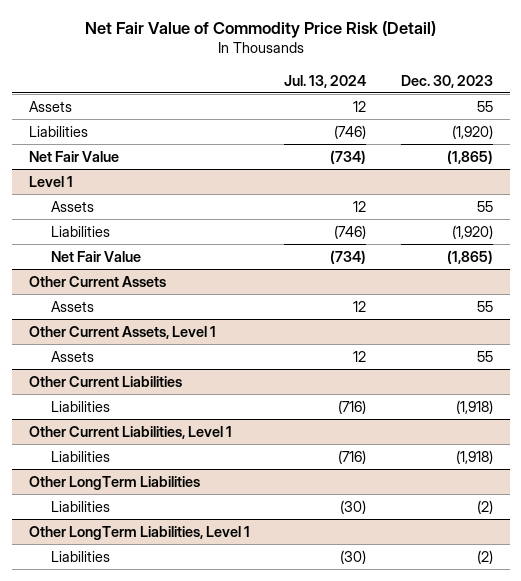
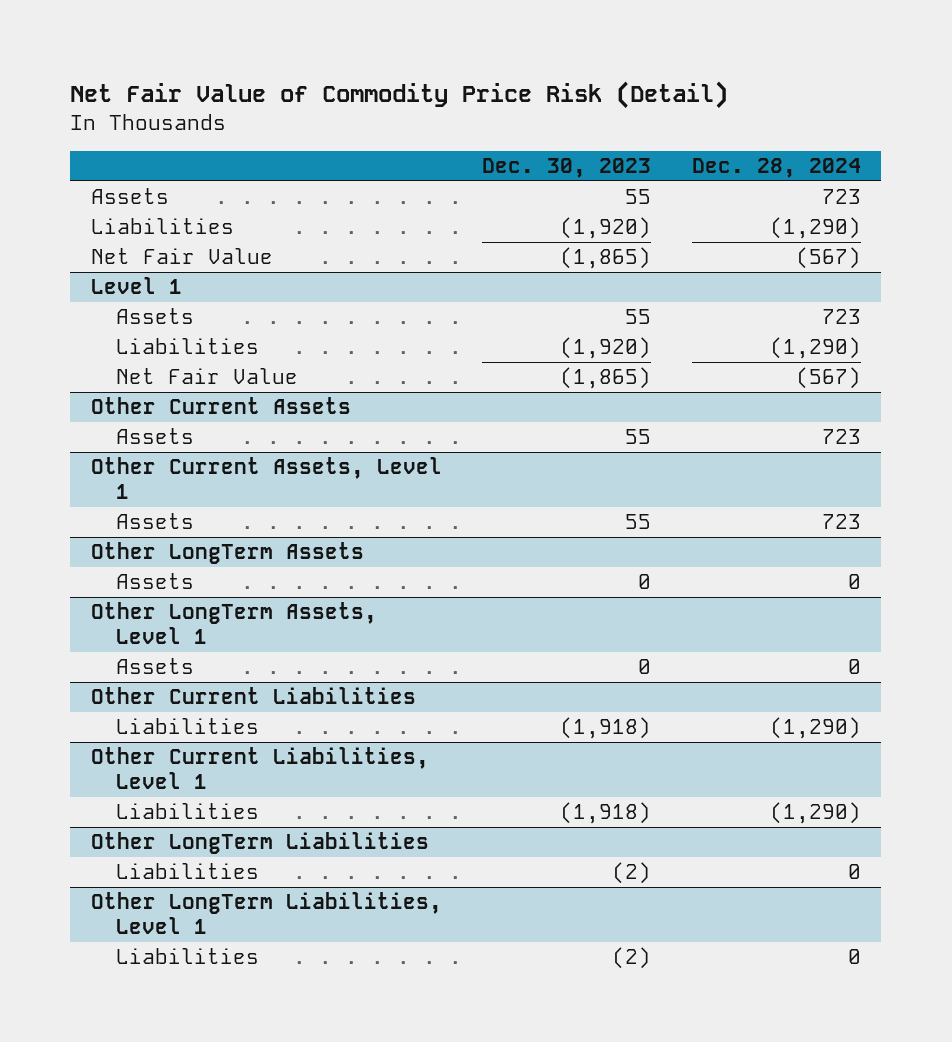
[284,74,367,88] Jul. 13, 2024 -> none
none -> [691,157,861,178] Dec. 28, 2024
none -> [90,542,364,565] Other LongTerm Assets
none -> [116,573,195,590] Assets
none -> [90,602,377,644] Other LongTerm Assets, Level 1
none -> [116,658,195,675] Assets

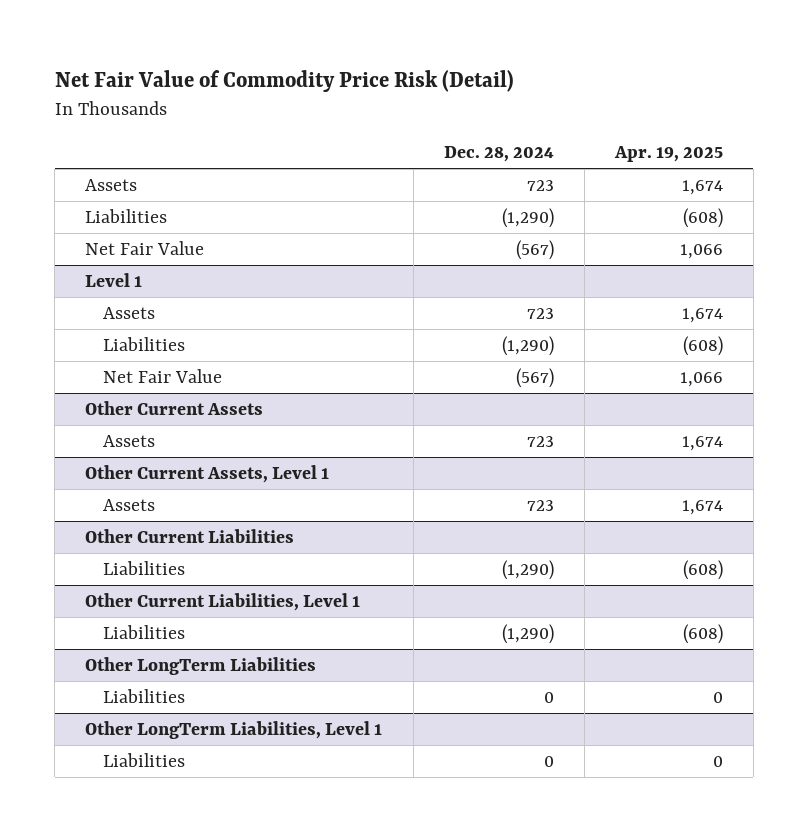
[482,157,652,178] Dec. 30, 2023 -> none
none -> [613,146,723,163] Apr. 19, 2025
[90,542,364,565] Other LongTerm Assets -> none
[116,573,195,590] Assets -> none
[90,602,377,644] Other LongTerm Assets, Level 1 -> none
[116,658,195,675] Assets -> none

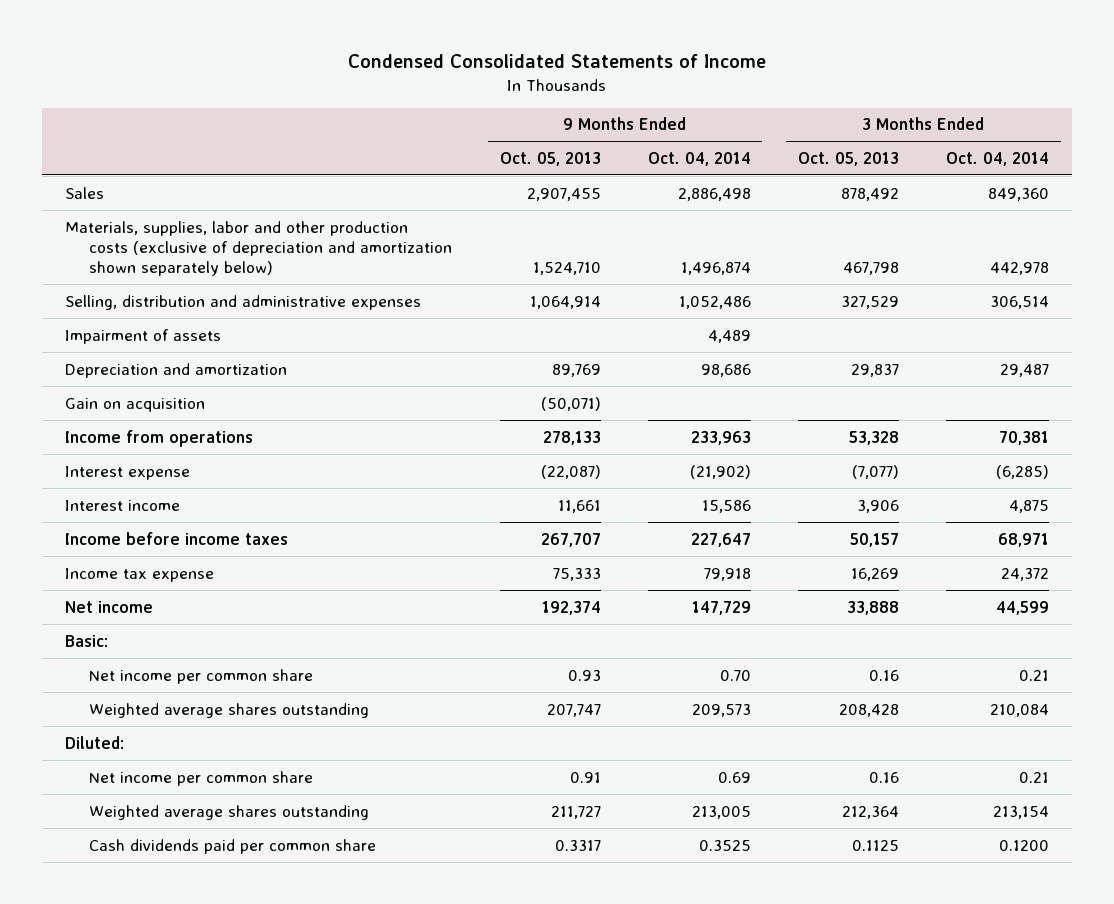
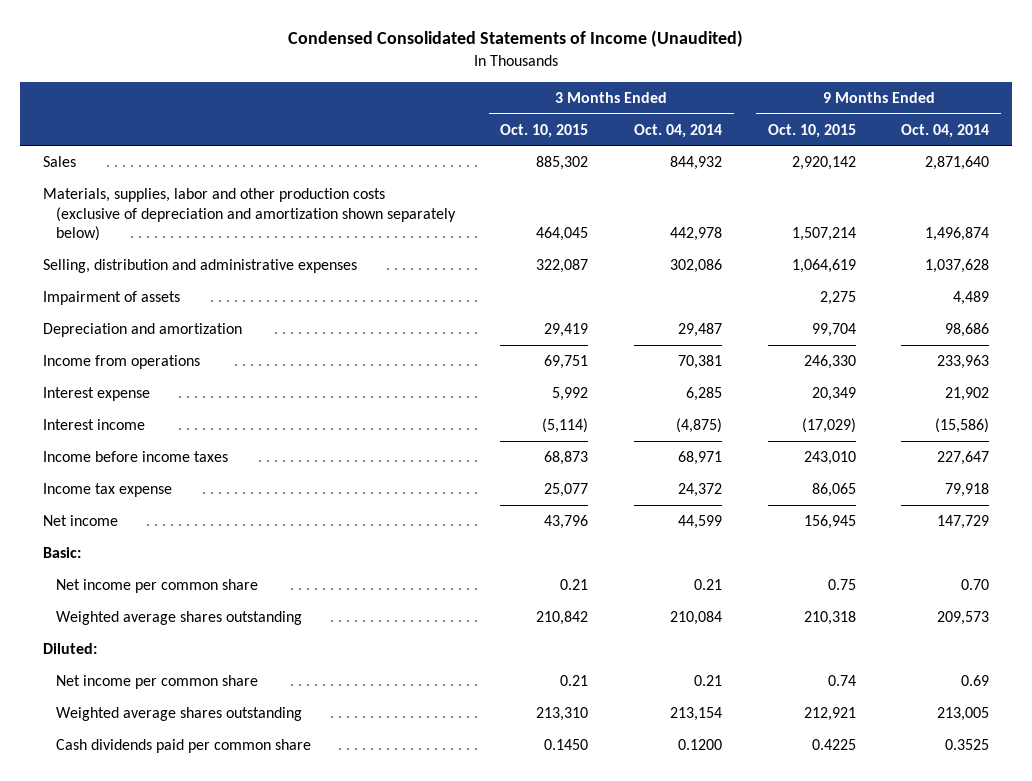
[347,53,766,68] Condensed Consolidated Statements of Income -> [287,30,743,48] Condensed Consolidated Statements of Income (Unaudited)
[499,151,601,166] Oct. 05, 2013 -> none
[797,151,899,166] Oct. 05, 2013 -> none
none -> [500,123,589,138] Oct. 10, 2015
none -> [767,123,856,138] Oct. 10, 2015
[677,187,751,201] 2,886,498 -> [925,156,990,171] 2,871,640
[987,187,1049,201] 849,360 -> [670,156,723,171] 844,932
[678,295,751,309] 1,052,486 -> [925,259,990,274] 1,037,628
[989,295,1049,309] 306,514 -> [670,259,723,274] 302,086
[65,397,206,412] Gain on acquisition -> none
[689,464,751,479] (21,902) -> [945,387,990,402] 21,902
[995,464,1049,479] (6,285) -> [686,387,723,402] 6,285
[701,499,751,513] 15,586 -> [935,418,990,434] (15,586)
[1008,499,1049,513] 4,875 -> [676,418,723,434] (4,875)

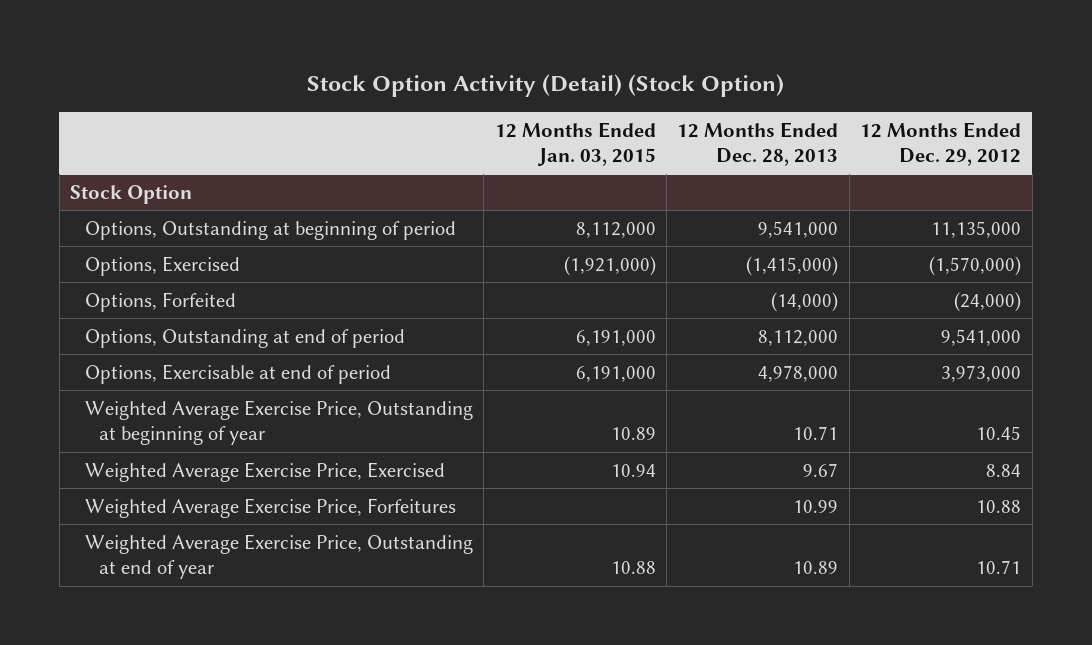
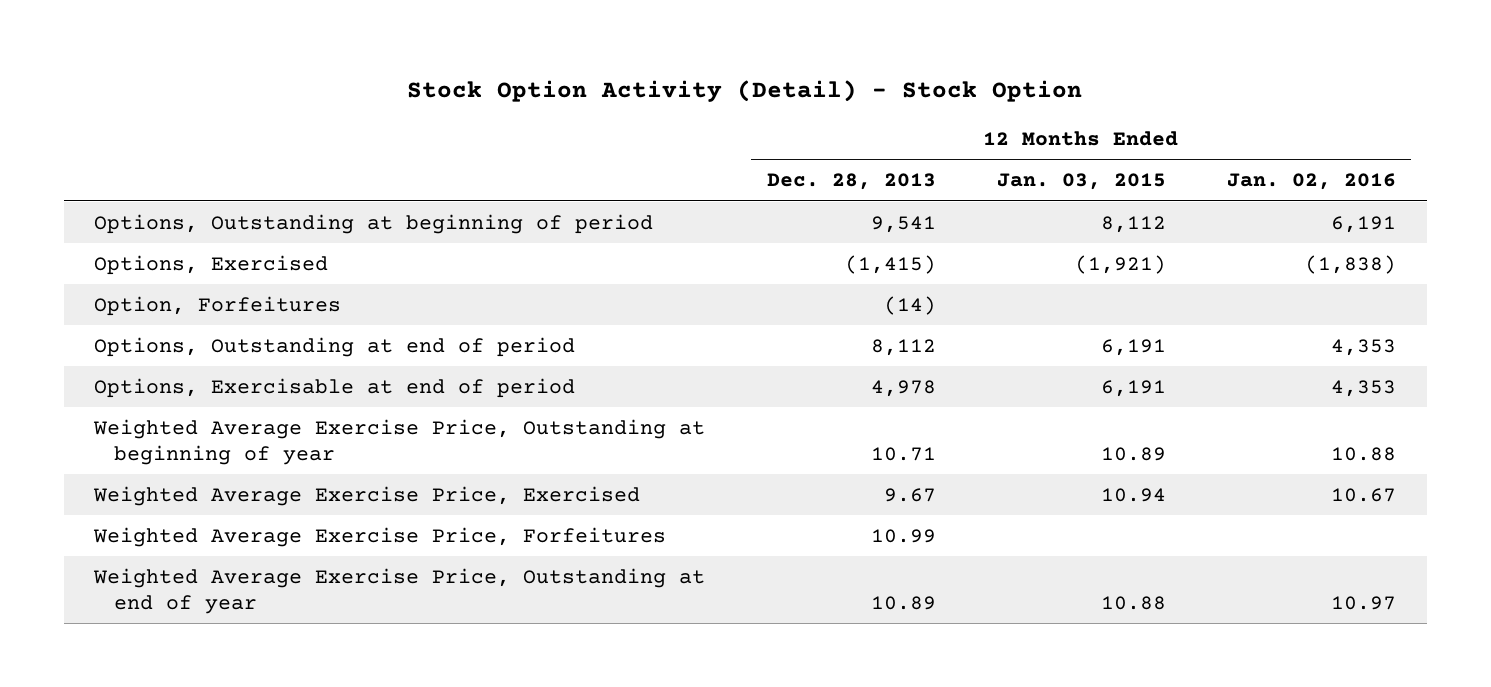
[306,74,784,98] Stock Option Activity (Detail) (Stock Option) -> [407,80,1083,103] Stock Option Activity (Detail) - Stock Option
[860,121,1022,166] 12 Months Ended Dec. 29, 2012 -> none
none -> [1227,173,1397,191] Jan. 02, 2016
[70,184,193,204] Stock Option -> none
[575,221,656,238] 8,112,000 -> [1100,215,1166,233] 8,112
[758,220,839,238] 9,541,000 -> [870,215,936,233] 9,541
[563,255,656,276] (1,921,000) -> [1074,254,1166,274] (1,921)
[746,255,839,276] (1,415,000) -> [844,254,936,274] (1,415)
[84,291,236,312] Options, Forfeited -> [94,295,342,316] Option, Forfeitures
[771,291,839,312] (14,000) -> [883,295,936,315] (14)
[575,329,656,346] 6,191,000 -> [1100,338,1166,356] 6,191
[758,329,839,346] 8,112,000 -> [870,338,936,356] 8,112
[575,365,656,382] 6,191,000 -> [1100,379,1166,397] 6,191
[758,364,839,382] 4,978,000 -> [870,379,936,397] 4,978

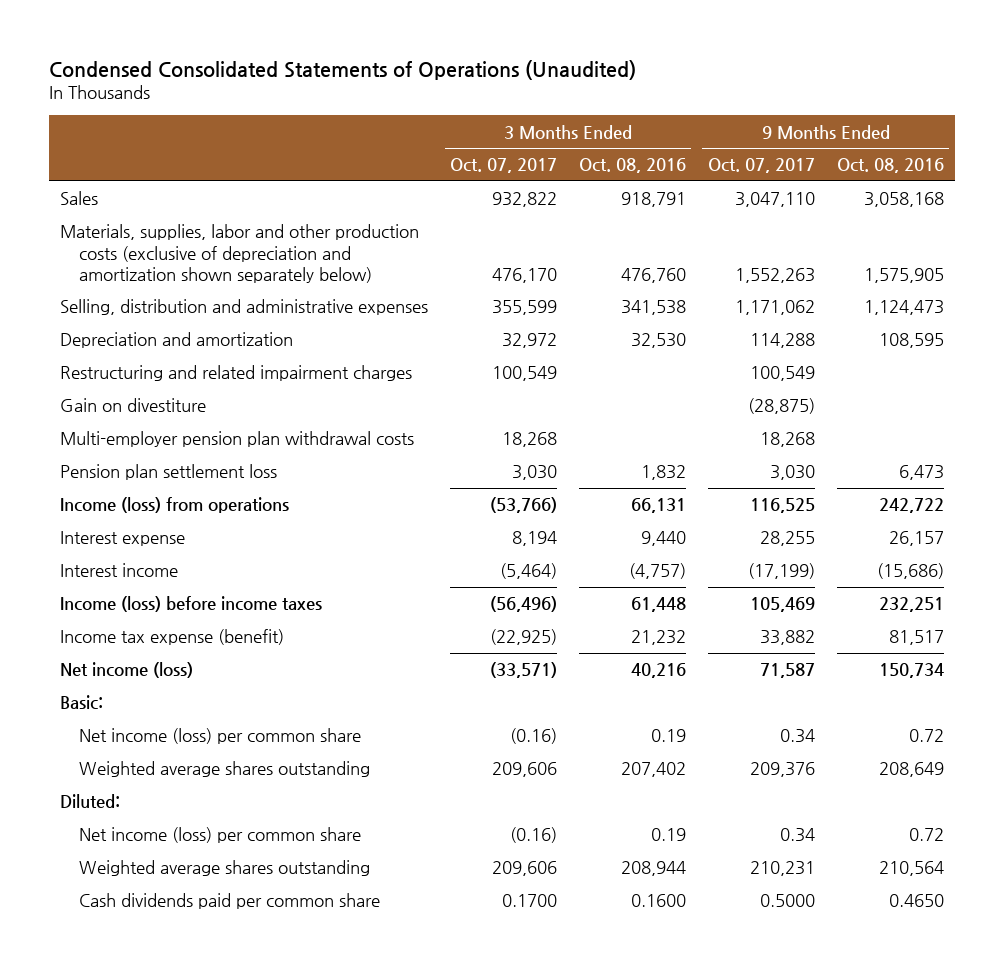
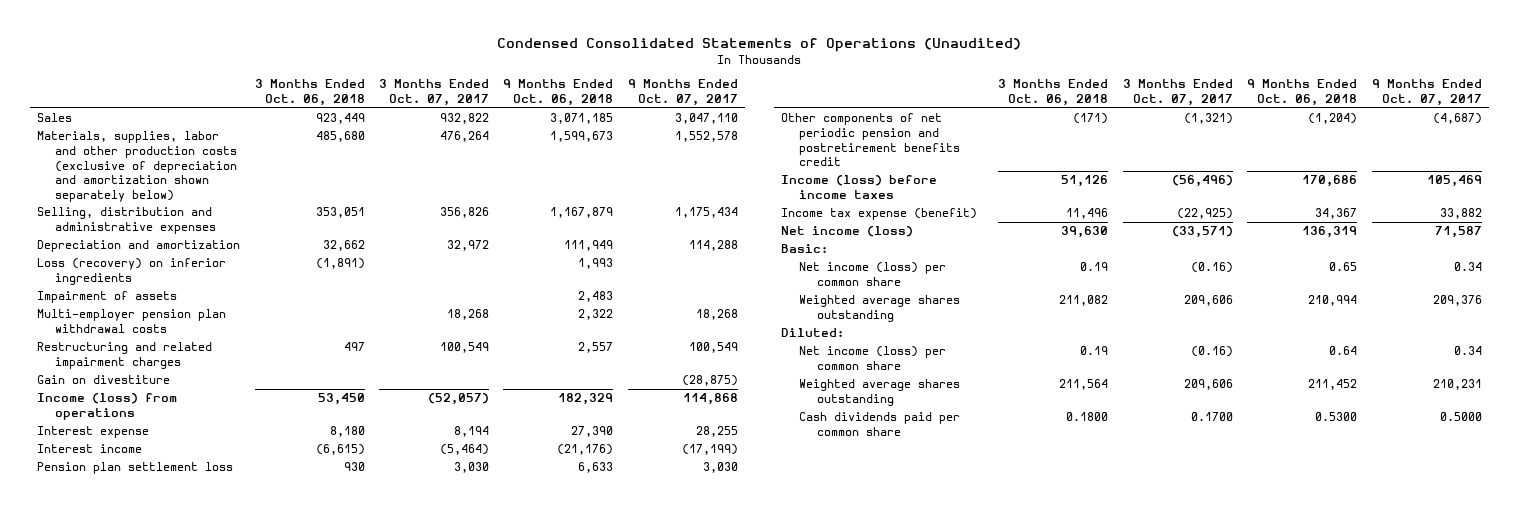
[578,158,686,174] Oct. 08, 2016 -> none
[836,158,944,174] Oct. 08, 2016 -> none
none -> [254,79,365,106] 3 Months Ended Oct. 06, 2018
none -> [503,79,614,106] 9 Months Ended Oct. 06, 2018
[492,267,558,283] 476,170 -> [440,131,490,143] 476,264
[734,267,815,283] 1,552,263 -> [674,131,738,143] 1,552,578
[492,300,558,316] 355,599 -> [440,207,490,219] 356,826
[734,300,815,316] 1,171,062 -> [674,207,738,219] 1,175,434
none -> [37,258,227,285] Loss (recovery) on inferior ingredients
none -> [37,291,178,304] Impairment of assets
[60,431,415,448] Multi-employer pension plan withdrawal costs -> [37,309,227,333] Multi-employer pension plan withdrawal costs
[490,497,558,514] (53,766) -> [428,393,490,406] (52,057)
[749,498,815,514] 116,525 -> [682,393,738,406] 114,868
[60,464,278,481] Pension plan settlement loss -> [37,462,234,475] Pension plan settlement loss
none -> [781,113,961,167] Other components of net periodic pension and postretirement benefits credit

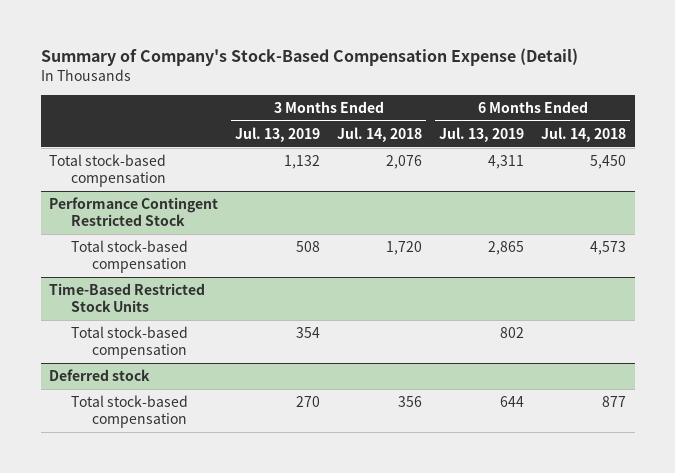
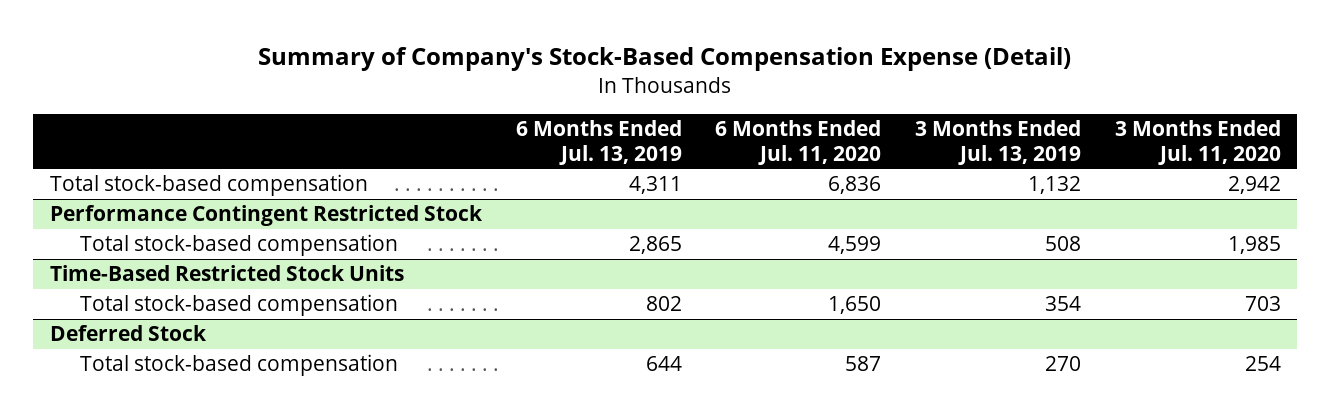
[337,126,423,142] Jul. 14, 2018 -> none
[541,126,627,142] Jul. 14, 2018 -> none
none -> [715,119,882,165] 6 Months Ended Jul. 11, 2020
none -> [1114,119,1281,165] 3 Months Ended Jul. 11, 2020
[49,369,151,382] Deferred stock -> [50,325,208,342] Deferred Stock

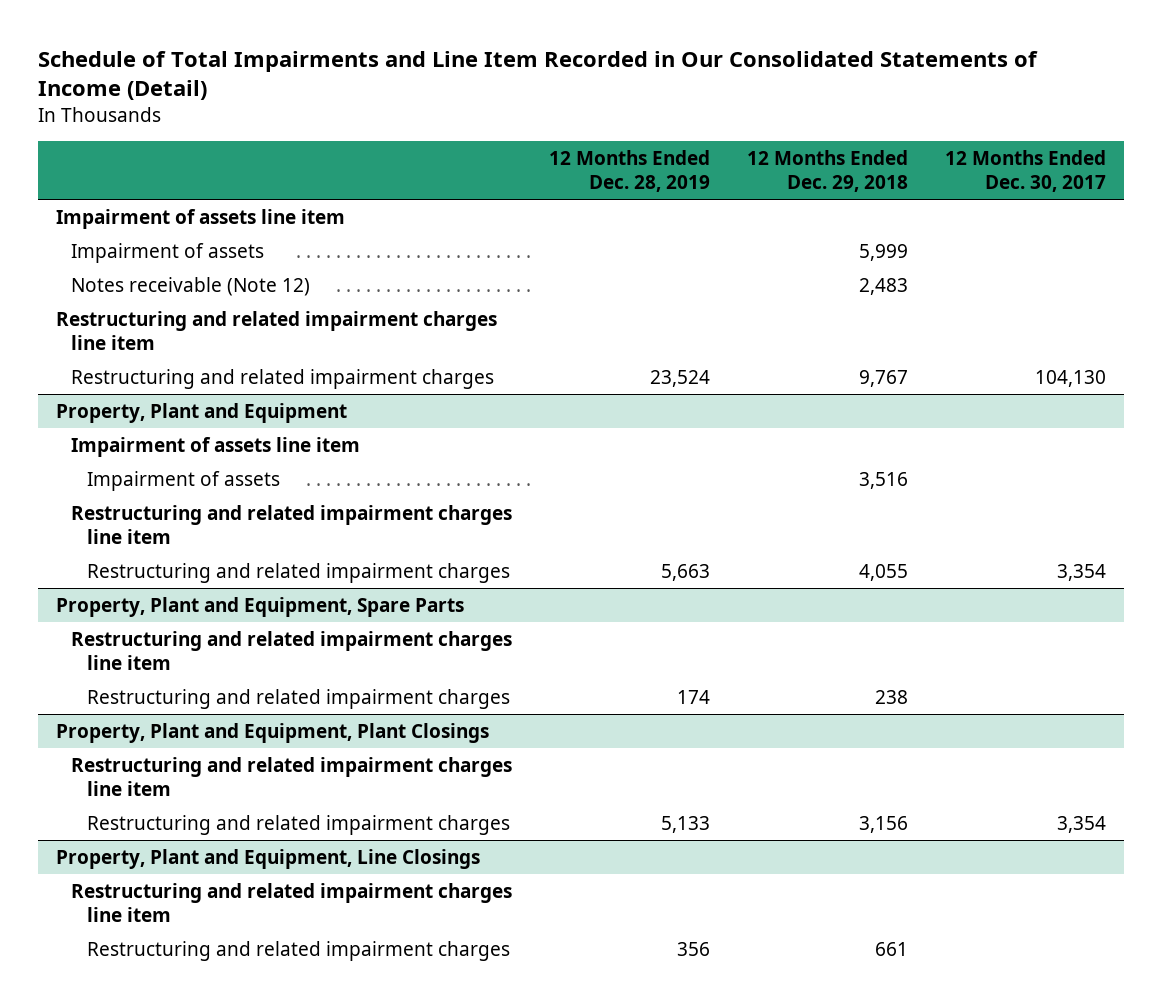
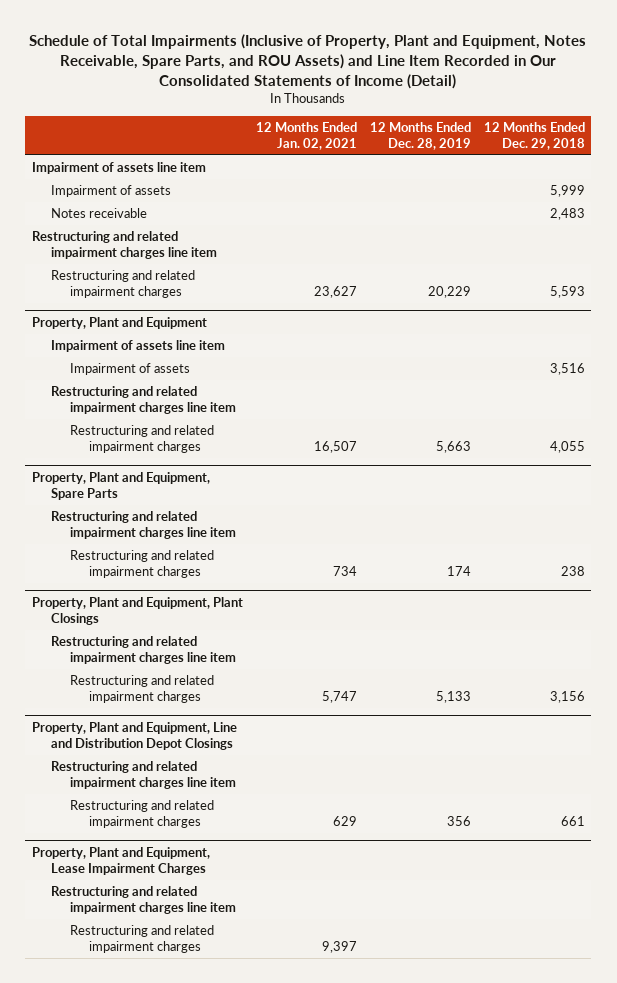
[37,51,1038,101] Schedule of Total Impairments and Line Item Recorded in Our Consolidated Statements of Income (Detail) -> [29,33,587,89] Schedule of Total Impairments (Inclusive of Property, Plant and Equipment, Notes Receivable, Spare Parts, and ROU Assets) and Line Item Recorded in Our Consolidated Statements of Income (Detail)
[945,149,1107,193] 12 Months Ended Dec. 30, 2017 -> none
none -> [255,122,357,150] 12 Months Ended Jan. 02, 2021
[71,276,311,296] Notes receivable (Note 12) -> [50,208,147,219] Notes receivable
[650,369,711,387] 23,524 -> [427,285,471,298] 20,229
[859,369,909,387] 9,767 -> [549,285,585,298] 5,593
[56,848,481,869] Property, Plant and Equipment, Line Closings -> [31,722,237,750] Property, Plant and Equipment, Line and Distribution Depot Closings
none -> [31,847,210,875] Property, Plant and Equipment, Lease Impairment Charges
none -> [50,886,236,914] Restructuring and related impairment charges line item
none -> [69,925,214,953] Restructuring and related impairment charges

